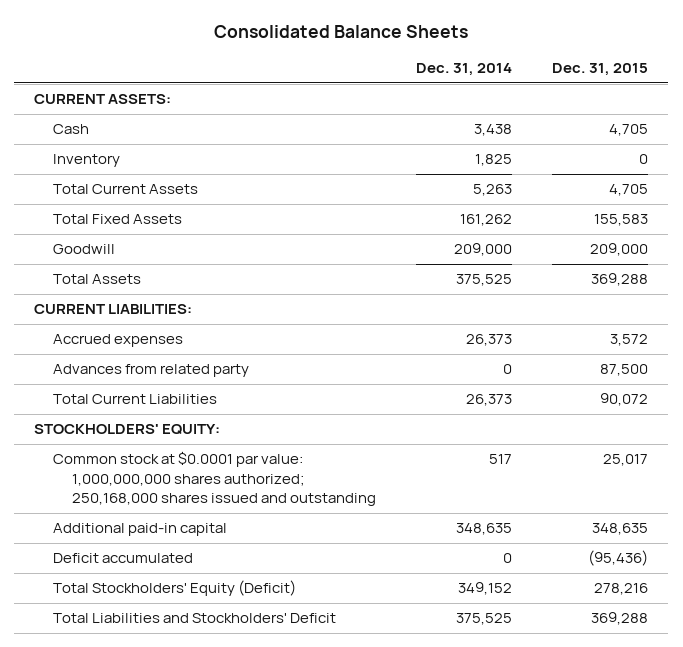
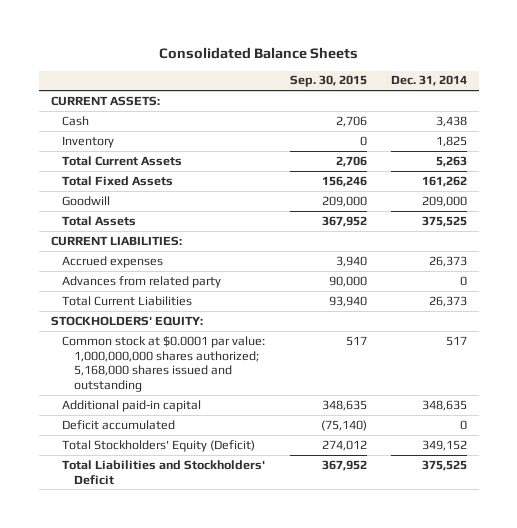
[552,63,649,77] Dec. 31, 2015 -> none
none -> [289,75,367,88] Sep. 30, 2015
[53,451,377,507] Common stock at $0.0001 par value: 1,000,000,000 shares authorized; 250,168,000 shares issued and outstanding -> [62,335,266,393] Common stock at $0.0001 par value: 1,000,000,000 shares authorized; 5,168,000 shares issued and outstanding

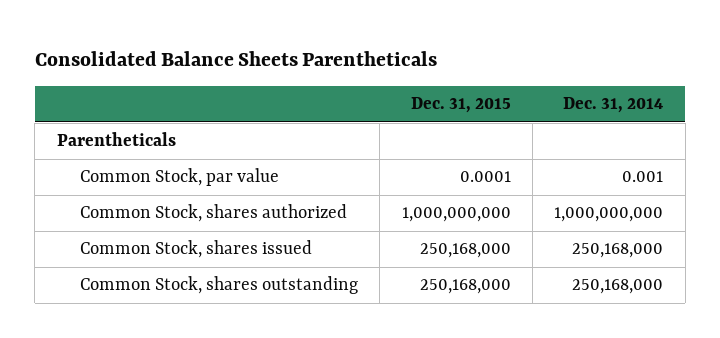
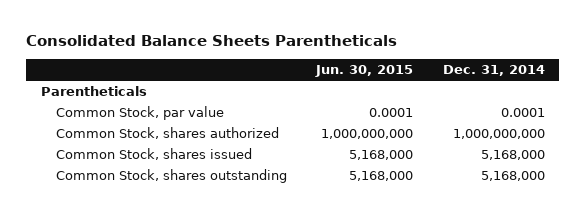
[410,97,511,114] Dec. 31, 2015 -> none
none -> [315,65,414,78] Jun. 30, 2015
[622,171,664,183] 0.001 -> [500,108,545,118] 0.0001
[572,243,664,259] 250,168,000 -> [480,150,545,161] 5,168,000
[572,279,664,295] 250,168,000 -> [480,171,545,182] 5,168,000

